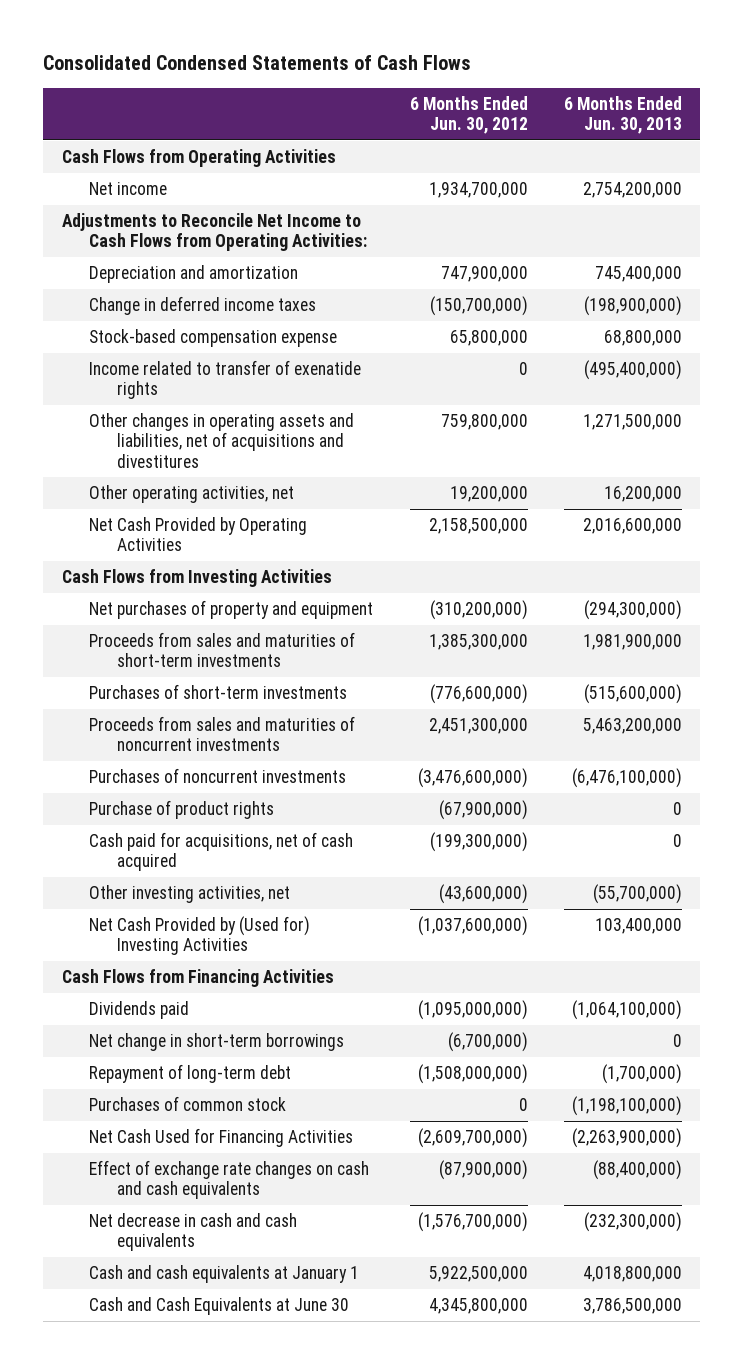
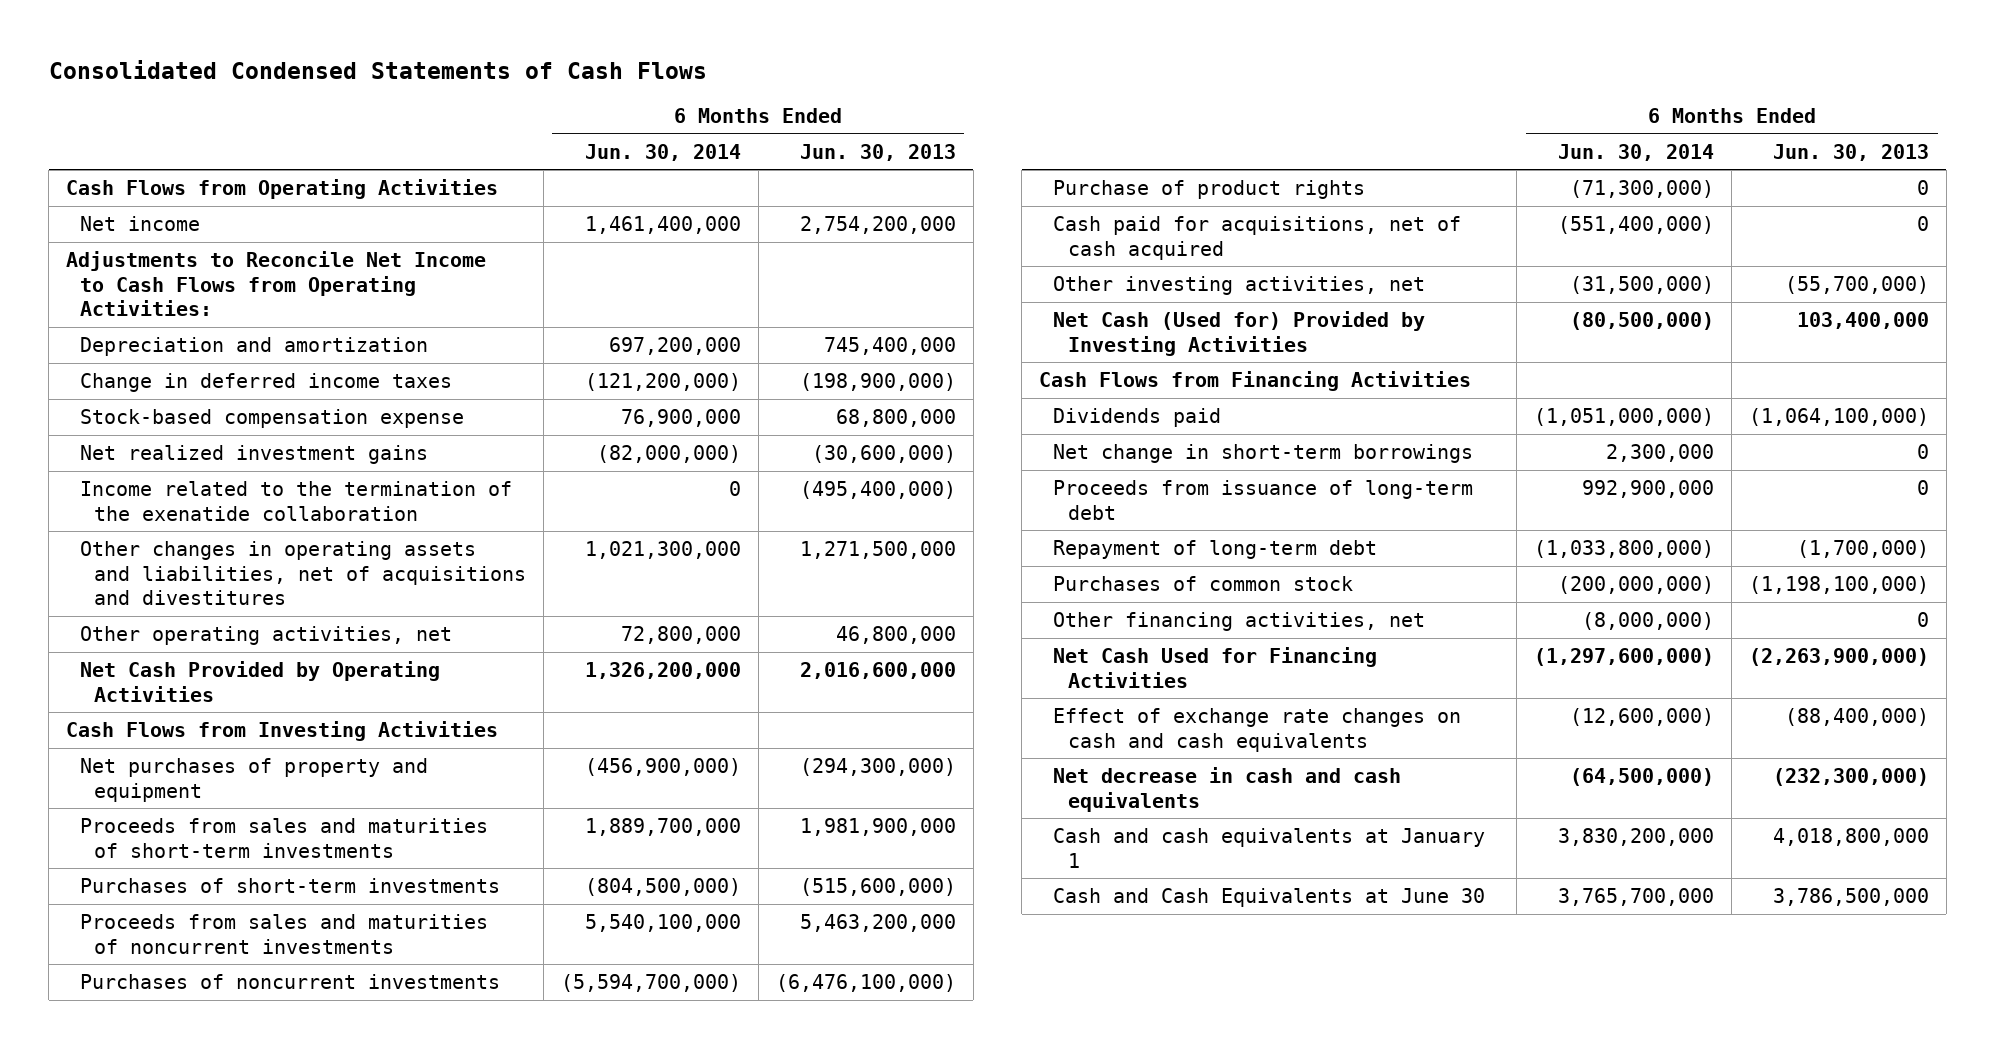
[409,95,528,135] 6 Months Ended Jun. 30, 2012 -> none
none -> [585,143,742,161] Jun. 30, 2014
none -> [80,444,429,464] Net realized investment gains
[89,359,362,400] Income related to transfer of exenatide rights -> [80,480,513,521] Income related to the termination of the exenatide collaboration
[603,485,682,502] 16,200,000 -> [835,625,956,644] 46,800,000
[89,915,311,956] Net Cash Provided by (Used for) Investing Activities -> [1053,310,1426,356] Net Cash (Used for) Provided by Investing Activities
none -> [1053,479,1474,520] Proceeds from issuance of long-term debt
none -> [1053,611,1426,631] Other financing activities, net

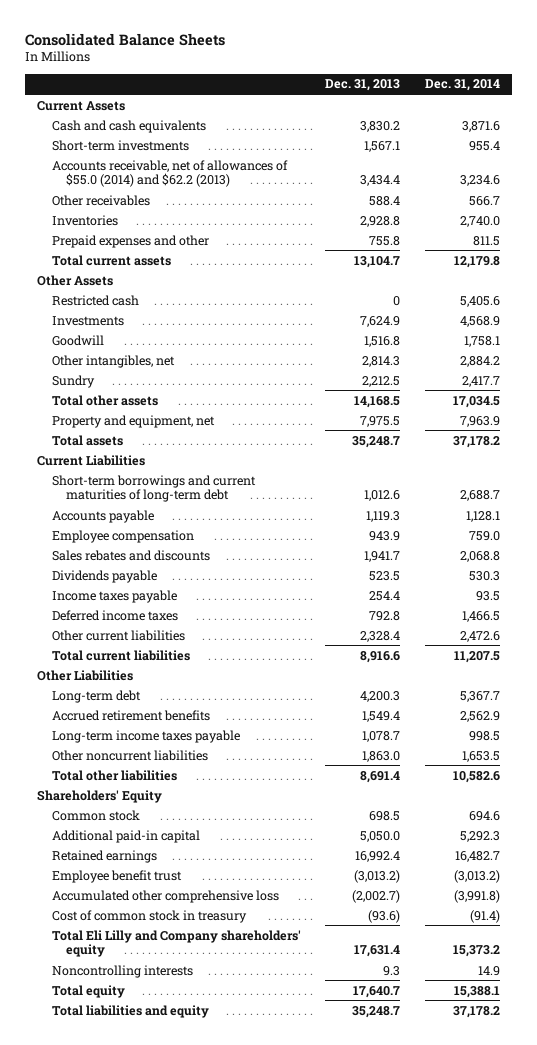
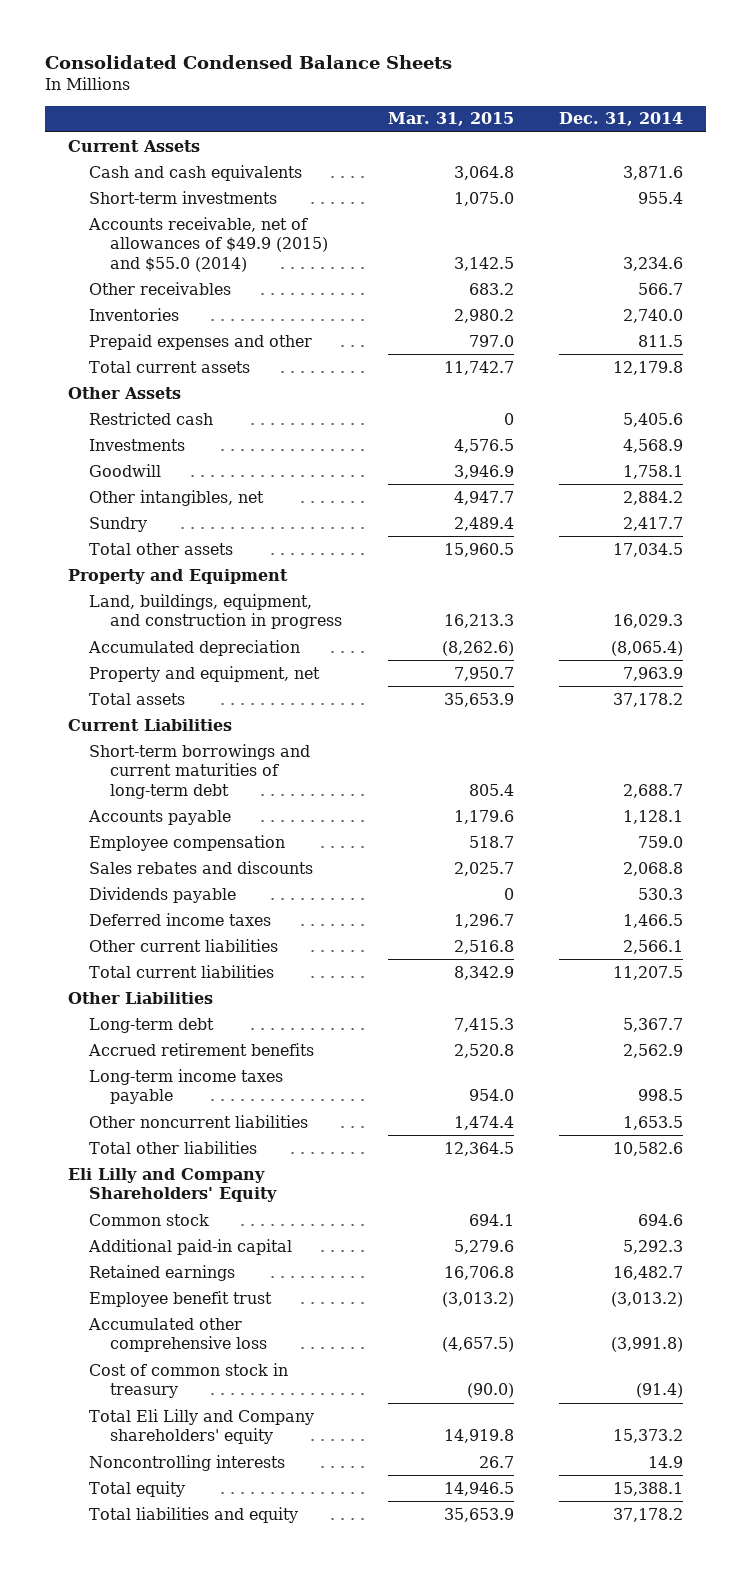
[25,32,226,46] Consolidated Balance Sheets -> [45,55,453,70] Consolidated Condensed Balance Sheets
[325,79,401,92] Dec. 31, 2013 -> none
none -> [387,112,514,127] Mar. 31, 2015
[51,159,288,188] Accounts receivable, net of allowances of $55.0 (2014) and $62.2 (2013) -> [88,216,329,272] Accounts receivable, net of allowances of $49.9 (2015) and $55.0 (2014)
none -> [68,568,289,584] Property and Equipment
none -> [89,593,343,630] Land, buildings, equipment, and construction in progress
none -> [88,639,301,656] Accumulated depreciation
[51,589,177,603] Income taxes payable -> none
[459,630,500,642] 2,472.6 -> [623,939,684,954] 2,566.1
[37,789,163,803] Shareholders' Equity -> [68,1167,278,1203] Eli Lilly and Company Shareholders' Equity

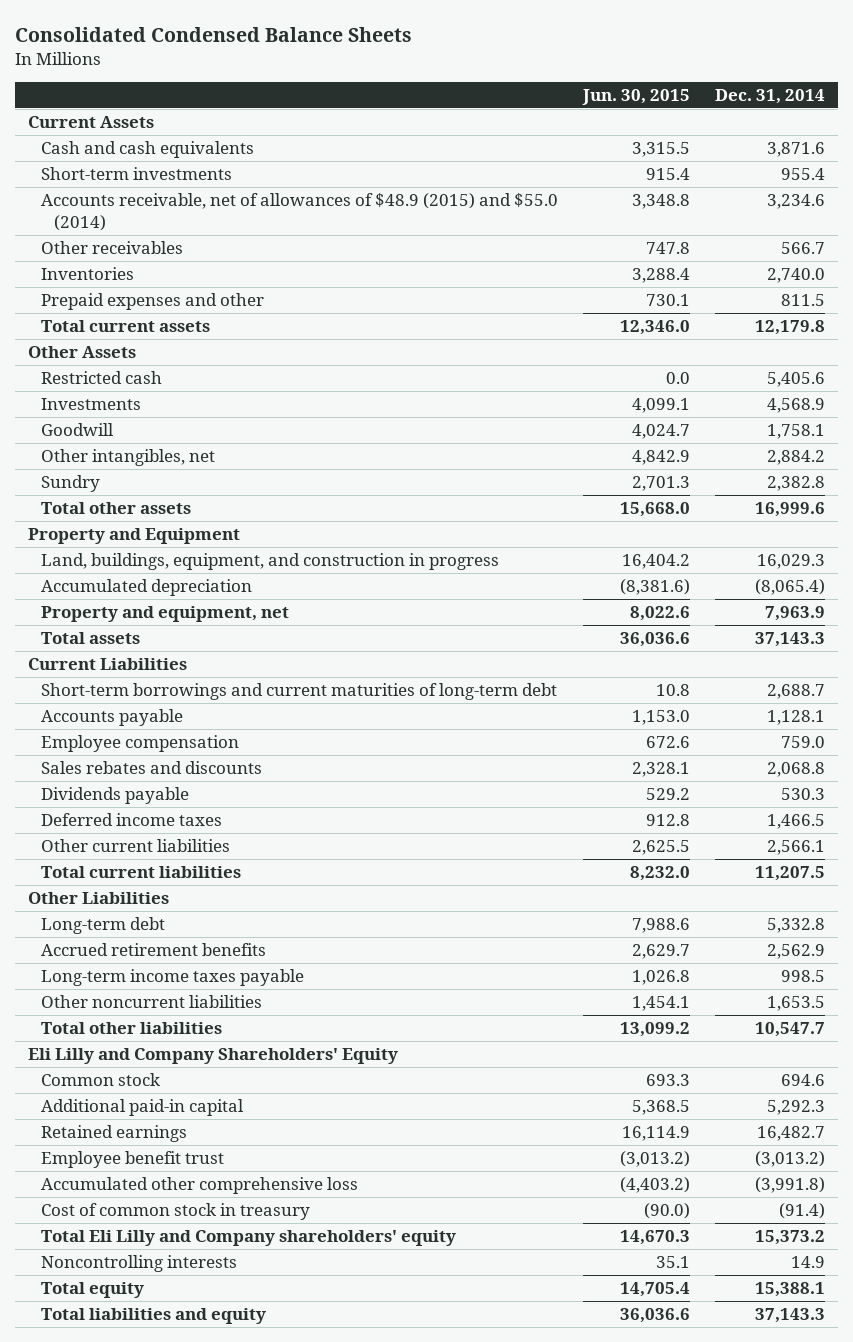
[387,112,514,127] Mar. 31, 2015 -> none
none -> [582,88,691,105] Jun. 30, 2015
[88,216,329,272] Accounts receivable, net of allowances of $49.9 (2015) and $55.0 (2014) -> [40,193,558,231] Accounts receivable, net of allowances of $48.9 (2015) and $55.0 (2014)
[623,516,684,531] 2,417.7 -> [767,476,826,492] 2,382.8
[613,542,684,557] 17,034.5 -> [755,502,826,518] 16,999.6
[613,692,684,707] 37,178.2 -> [755,632,826,648] 37,143.3
[623,1017,684,1032] 5,367.7 -> [767,918,826,934] 5,332.8
[613,1141,684,1156] 10,582.6 -> [755,1022,826,1038] 10,547.7
[613,1507,684,1522] 37,178.2 -> [755,1308,826,1324] 37,143.3

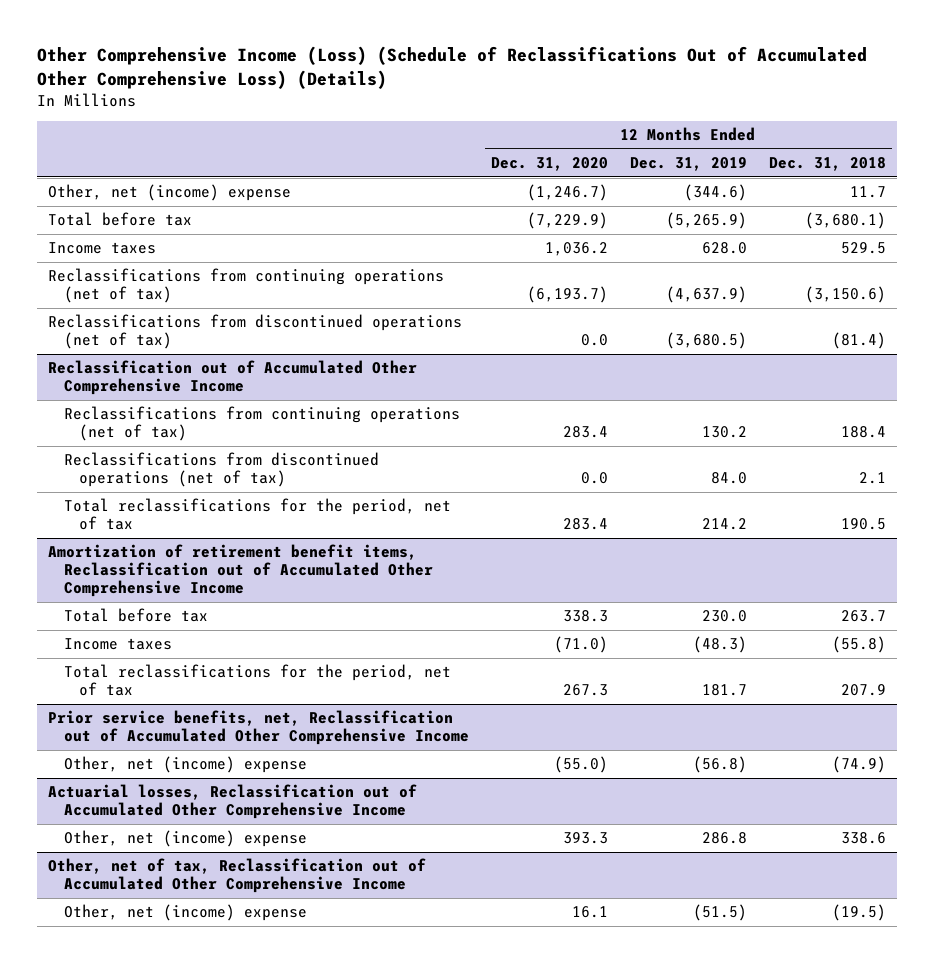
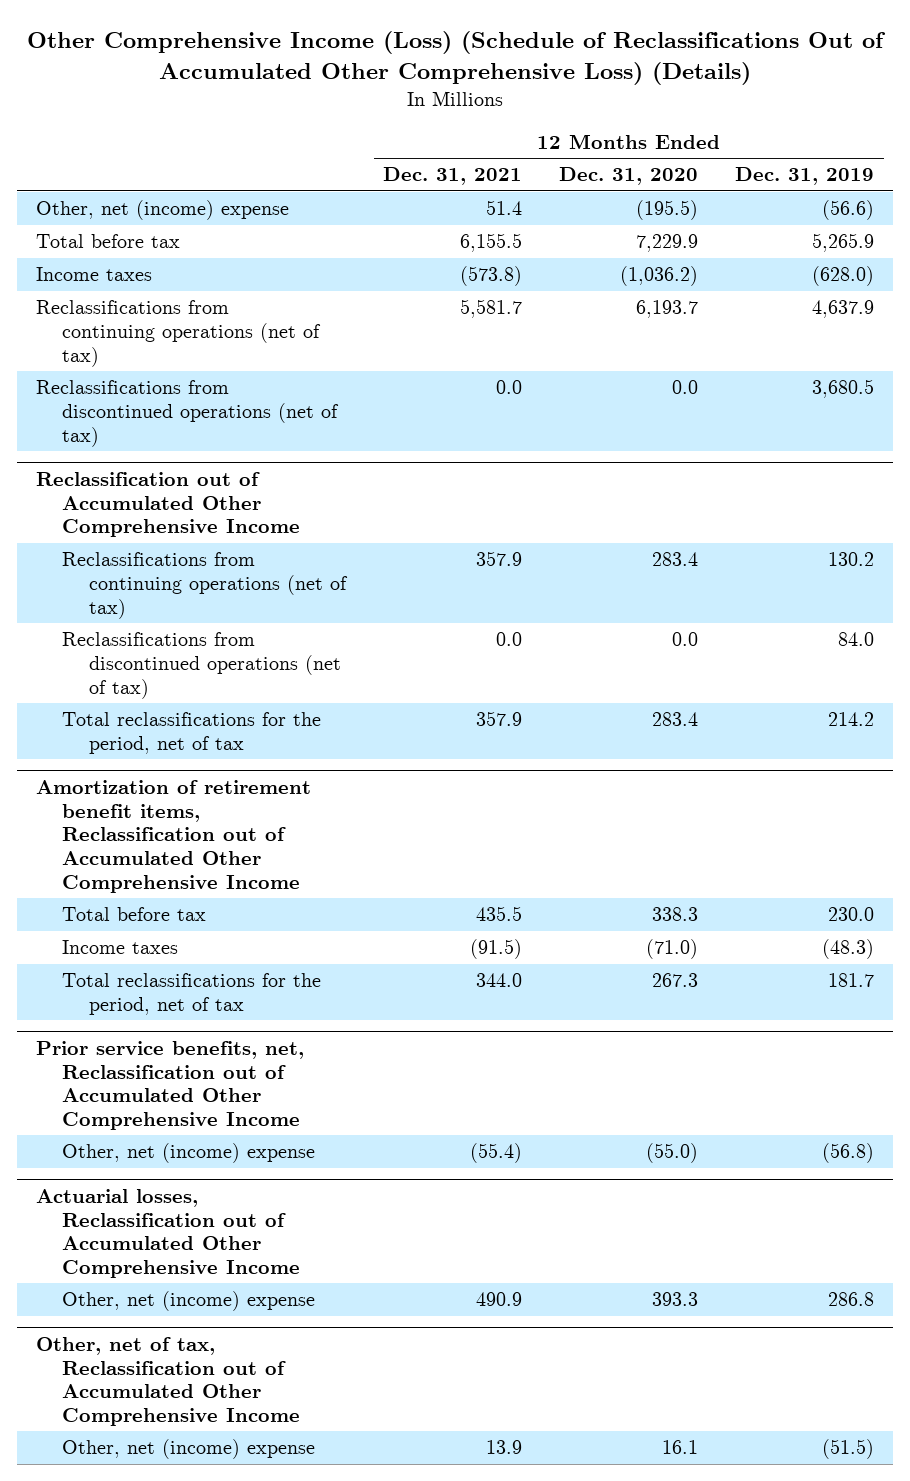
[769,157,887,172] Dec. 31, 2018 -> none
none -> [383,167,523,186] Dec. 31, 2021
[526,184,608,202] (1,246.7) -> [636,200,699,221] (195.5)
[683,184,747,202] (344.6) -> [822,200,875,221] (56.6)
[526,212,608,230] (7,229.9) -> [636,234,699,253] 7,229.9
[665,212,747,230] (5,265.9) -> [812,233,875,253] 5,265.9
[544,242,608,257] 1,036.2 -> [620,266,699,287] (1,036.2)
[701,242,747,255] 628.0 -> [812,266,875,287] (628.0)
[526,286,608,304] (6,193.7) -> [636,300,699,319] 6,193.7
[665,286,747,304] (4,637.9) -> [812,300,875,319] 4,637.9
[665,332,747,350] (3,680.5) -> [812,379,875,399] 3,680.5

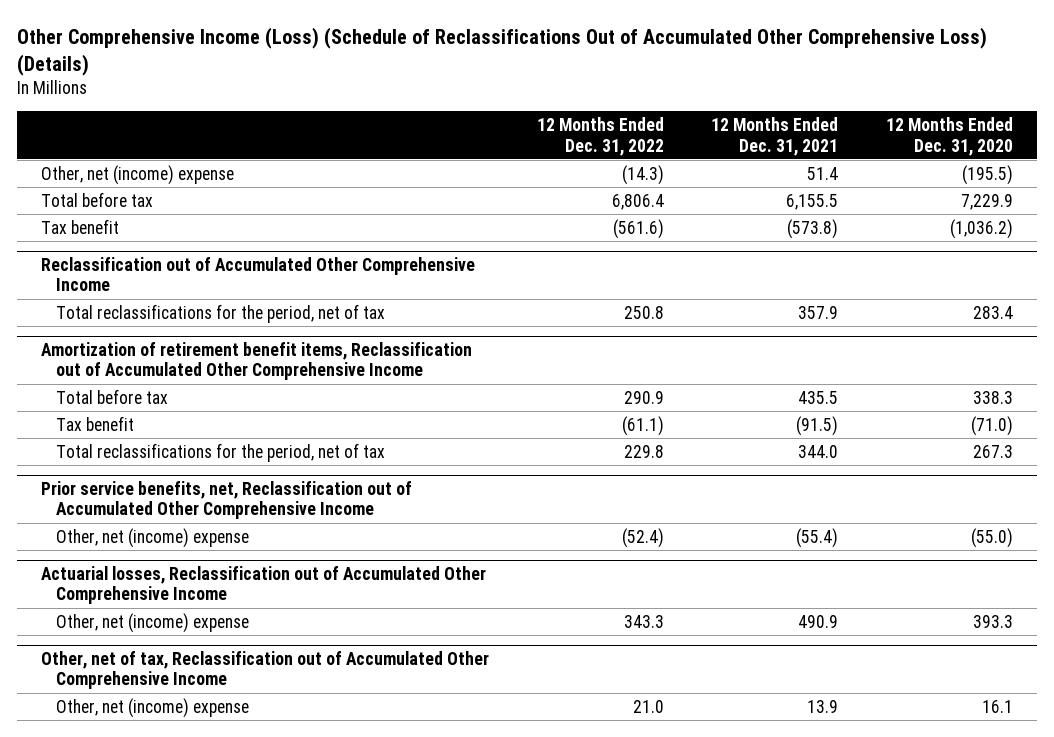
[735,167,875,186] Dec. 31, 2019 -> none
none -> [536,116,664,156] 12 Months Ended Dec. 31, 2022
[35,300,322,367] Reclassifications from continuing operations (net of tax) -> none
[35,380,340,447] Reclassifications from discontinued operations (net of tax) -> none
[35,267,152,282] Income taxes -> [40,218,119,234] Tax benefit
[62,552,349,619] Reclassifications from continuing operations (net of tax) -> none
[62,632,342,699] Reclassifications from discontinued operations (net of tax) -> none
[62,940,179,955] Income taxes -> [55,415,134,431] Tax benefit

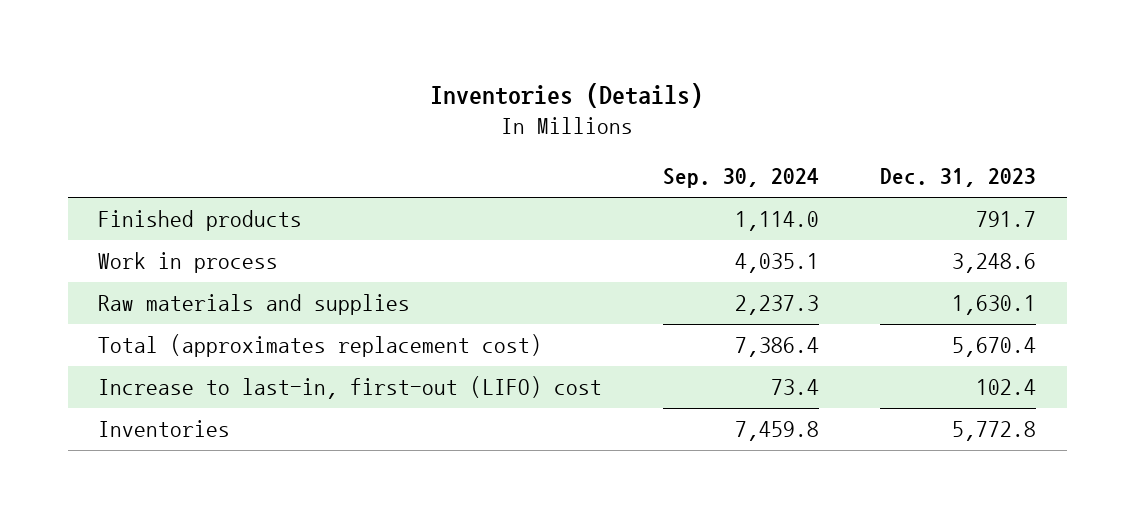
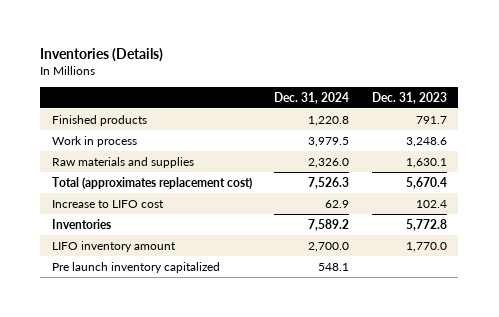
[663,168,820,189] Sep. 30, 2024 -> none
none -> [274,91,350,104] Dec. 31, 2024
[98,376,603,400] Increase to last-in, first-out (LIFO) cost -> [51,199,164,208] Increase to LIFO cost
none -> [51,240,176,252] LIFO inventory amount
none -> [51,261,220,273] Pre launch inventory capitalized

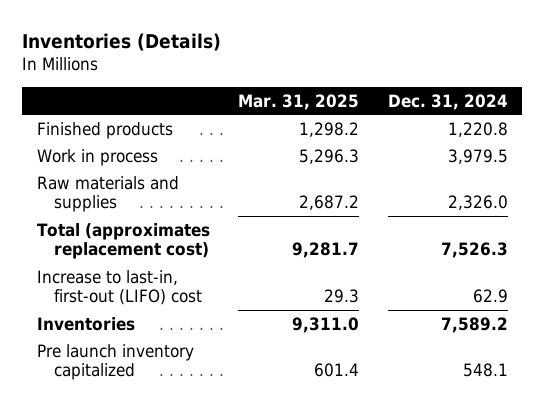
[372,91,448,104] Dec. 31, 2023 -> none
none -> [238,93,360,110] Mar. 31, 2025
[51,199,164,208] Increase to LIFO cost -> [36,269,203,305] Increase to last-in, first-out (LIFO) cost
[51,240,176,252] LIFO inventory amount -> none

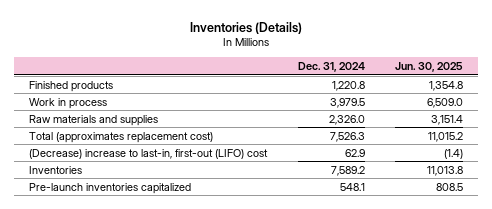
[238,93,360,110] Mar. 31, 2025 -> none
none -> [394,61,463,72] Jun. 30, 2025
[36,269,203,305] Increase to last-in, first-out (LIFO) cost -> [29,148,269,159] (Decrease) increase to last-in, first-out (LIFO) cost
[36,343,194,380] Pre launch inventory capitalized -> [29,182,192,194] Pre-launch inventories capitalized

